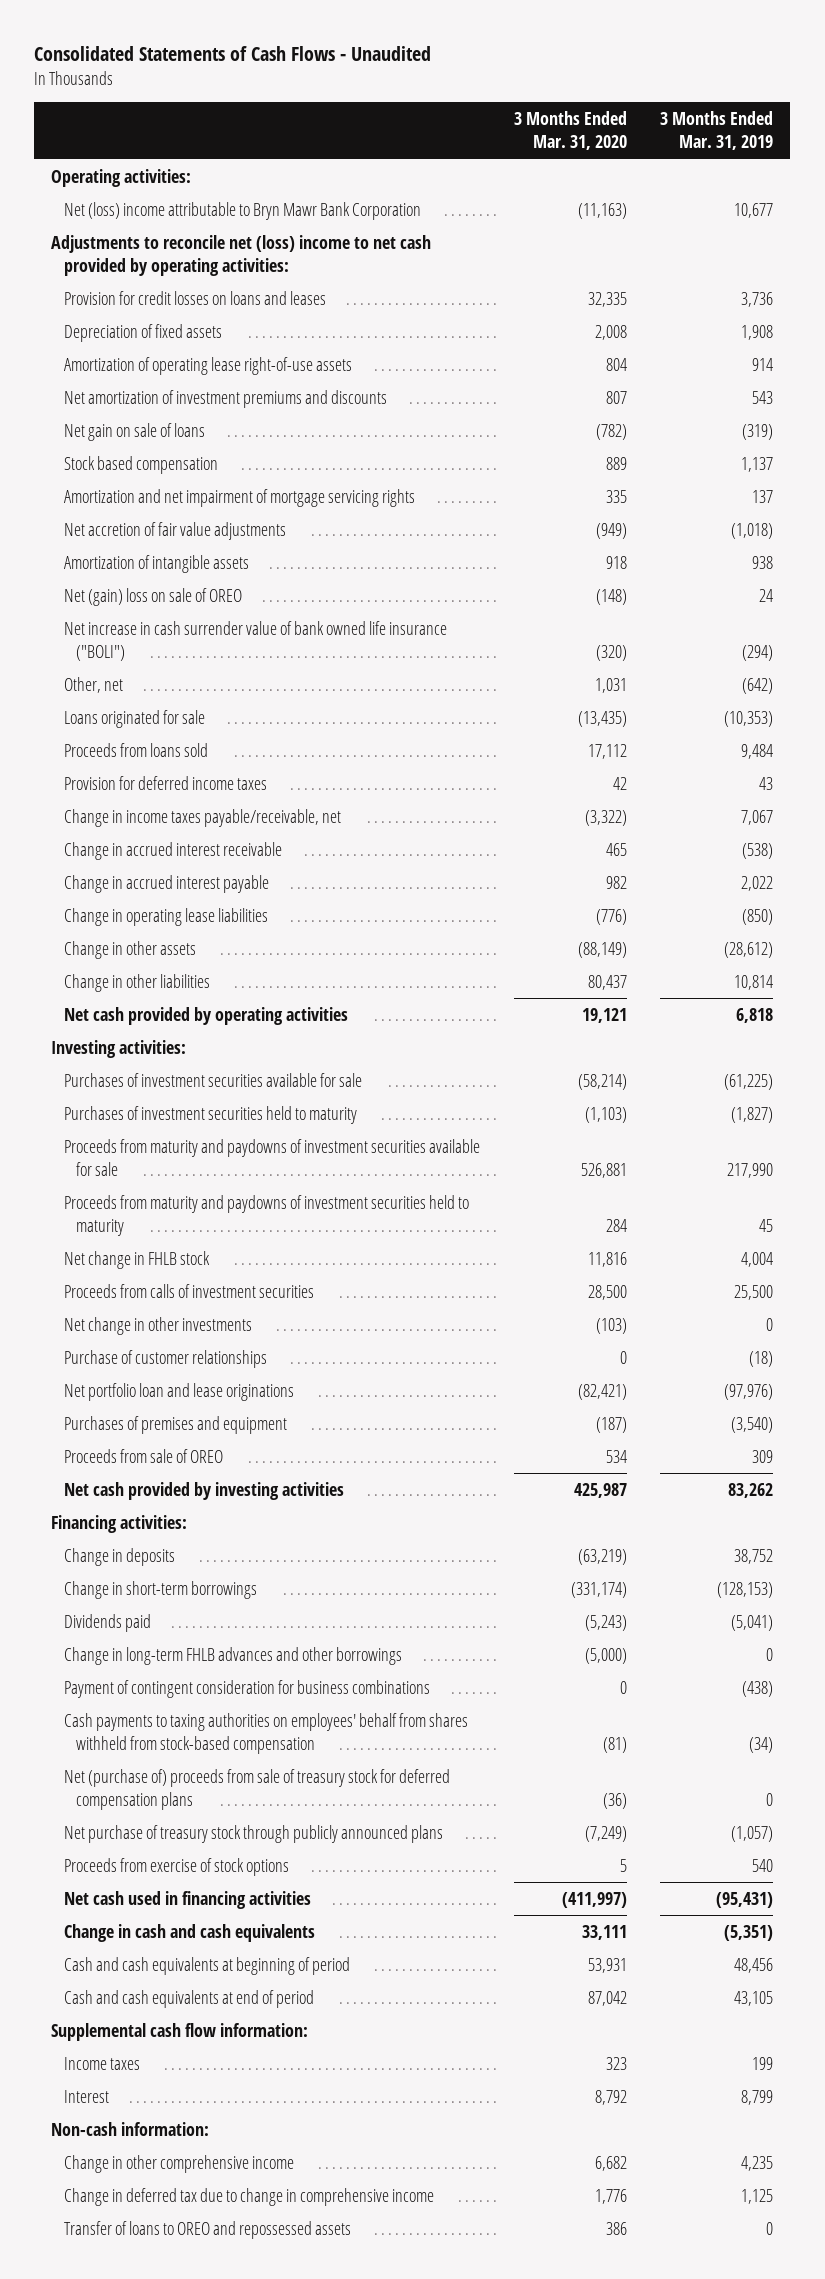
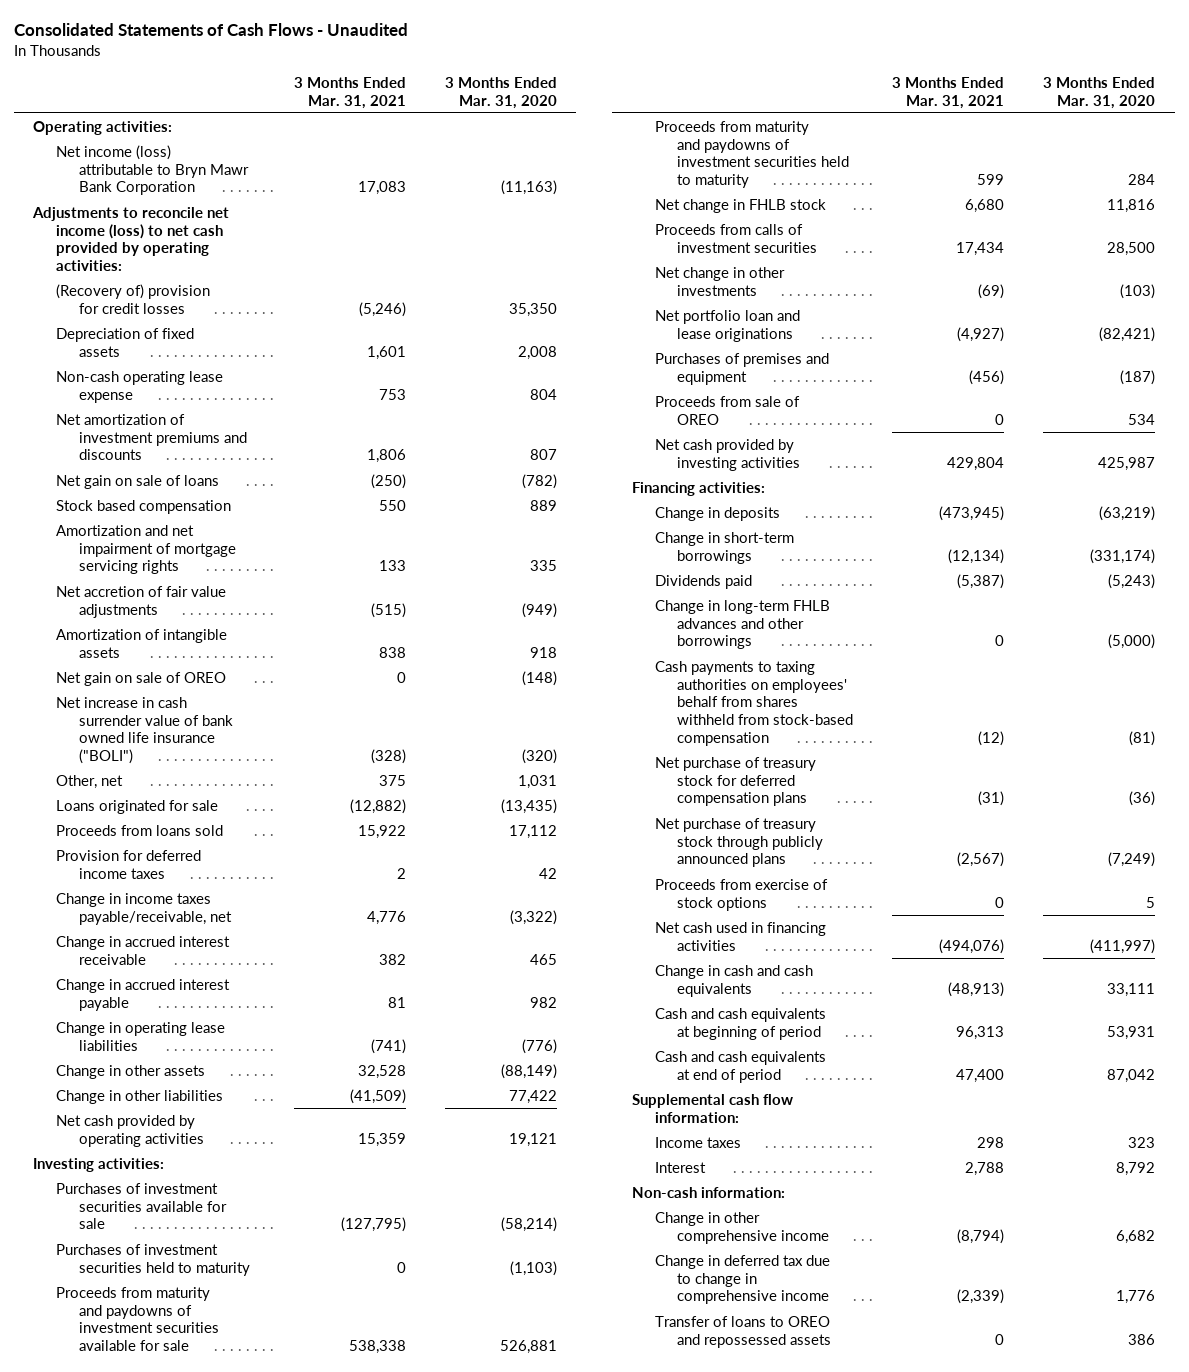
[660,111,774,151] 3 Months Ended Mar. 31, 2019 -> none
none -> [293,76,406,109] 3 Months Ended Mar. 31, 2021
[63,201,421,220] Net (loss) income attributable to Bryn Mawr Bank Corporation -> [55,144,249,196] Net income (loss) attributable to Bryn Mawr Bank Corporation
[51,234,432,276] Adjustments to reconcile net (loss) income to net cash provided by operating activities: -> [32,206,230,271] Adjustments to reconcile net income (loss) to net cash provided by operating activities:
[63,290,326,305] Provision for credit losses on loans and leases -> [55,283,210,314] (Recovery of) provision for credit losses
[587,291,627,307] 32,335 -> [508,302,557,317] 35,350
[63,356,352,375] Amortization of operating lease right-of-use assets -> [55,370,223,403] Non-cash operating lease expense
[63,587,242,606] Net (gain) loss on sale of OREO -> [55,671,226,686] Net gain on sale of OREO
[587,974,627,990] 80,437 -> [508,1089,557,1104] 77,422
[63,1349,267,1368] Purchase of customer relationships -> none
[63,1679,430,1698] Payment of contingent consideration for business combinations -> none
[63,1768,450,1810] Net (purchase of) proceeds from sale of treasury stock for deferred compensation plans -> [654,756,816,807] Net purchase of treasury stock for deferred compensation plans

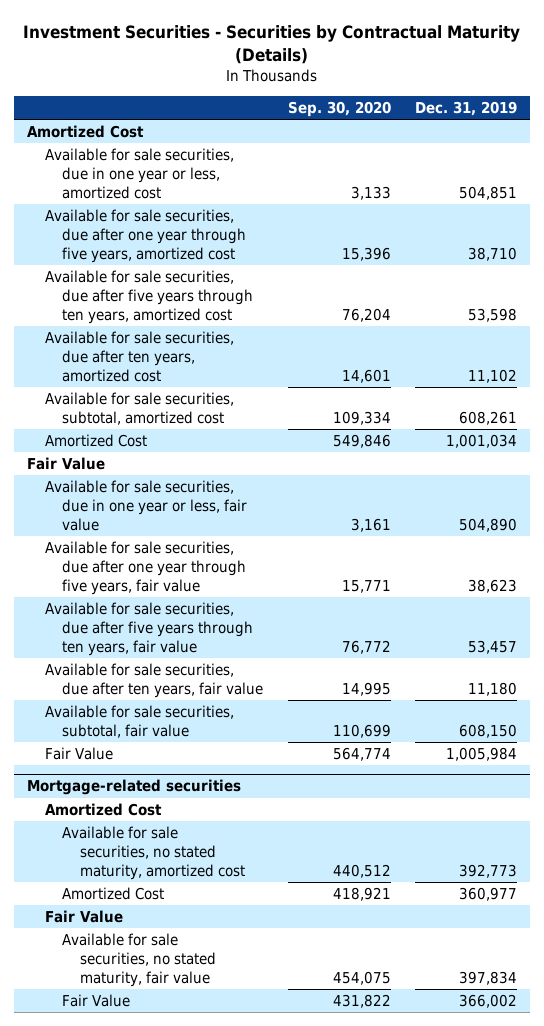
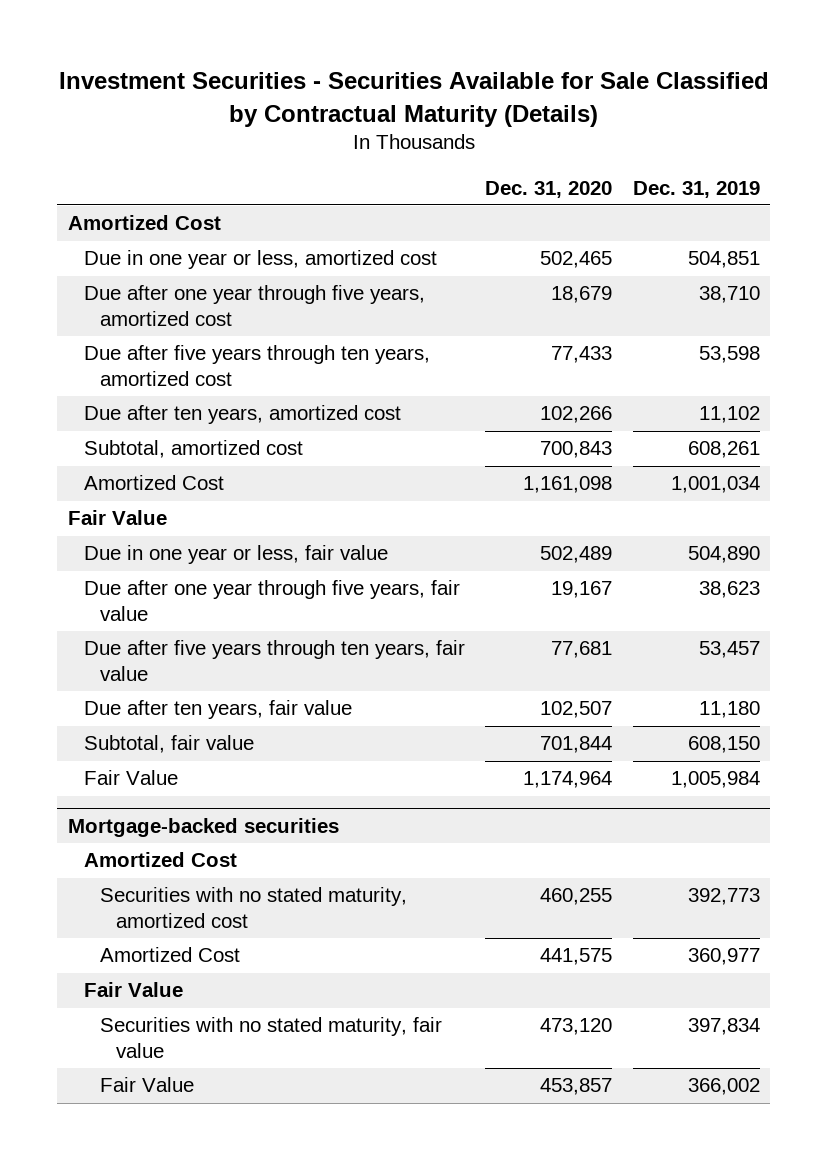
[23,24,521,64] Investment Securities - Securities by Contractual Maturity (Details) -> [58,72,769,127] Investment Securities - Securities Available for Sale Classified by Contractual Maturity (Details)
[287,101,391,118] Sep. 30, 2020 -> none
none -> [485,180,613,198] Dec. 31, 2020
[44,148,234,199] Available for sale securities, due in one year or less, amortized cost -> [83,250,437,270] Due in one year or less, amortized cost
[44,209,247,263] Available for sale securities, due after one year through five years, amortized cost -> [83,285,425,326] Due after one year through five years, amortized cost
[44,270,254,324] Available for sale securities, due after five years through ten years, amortized cost -> [83,345,430,386] Due after five years through ten years, amortized cost
[44,331,234,382] Available for sale securities, due after ten years, amortized cost -> [83,405,401,425] Due after ten years, amortized cost
[44,392,234,425] Available for sale securities, subtotal, amortized cost -> [83,440,303,459] Subtotal, amortized cost
[44,480,248,531] Available for sale securities, due in one year or less, fair value -> [83,545,388,565] Due in one year or less, fair value
[44,541,247,595] Available for sale securities, due after one year through five years, fair value -> [83,580,460,621] Due after one year through five years, fair value
[44,602,254,656] Available for sale securities, due after five years through ten years, fair value -> [83,640,465,681] Due after five years through ten years, fair value
[44,663,264,698] Available for sale securities, due after ten years, fair value -> [83,700,352,720] Due after ten years, fair value
[44,705,234,738] Available for sale securities, subtotal, fair value -> [83,735,254,754] Subtotal, fair value
[26,779,241,796] Mortgage-related securities -> [67,818,339,838] Mortgage-backed securities
[62,826,246,880] Available for sale securities, no stated maturity, amortized cost -> [99,887,407,928] Securities with no stated maturity, amortized cost
[62,933,217,987] Available for sale securities, no stated maturity, fair value -> [99,1017,442,1058] Securities with no stated maturity, fair value

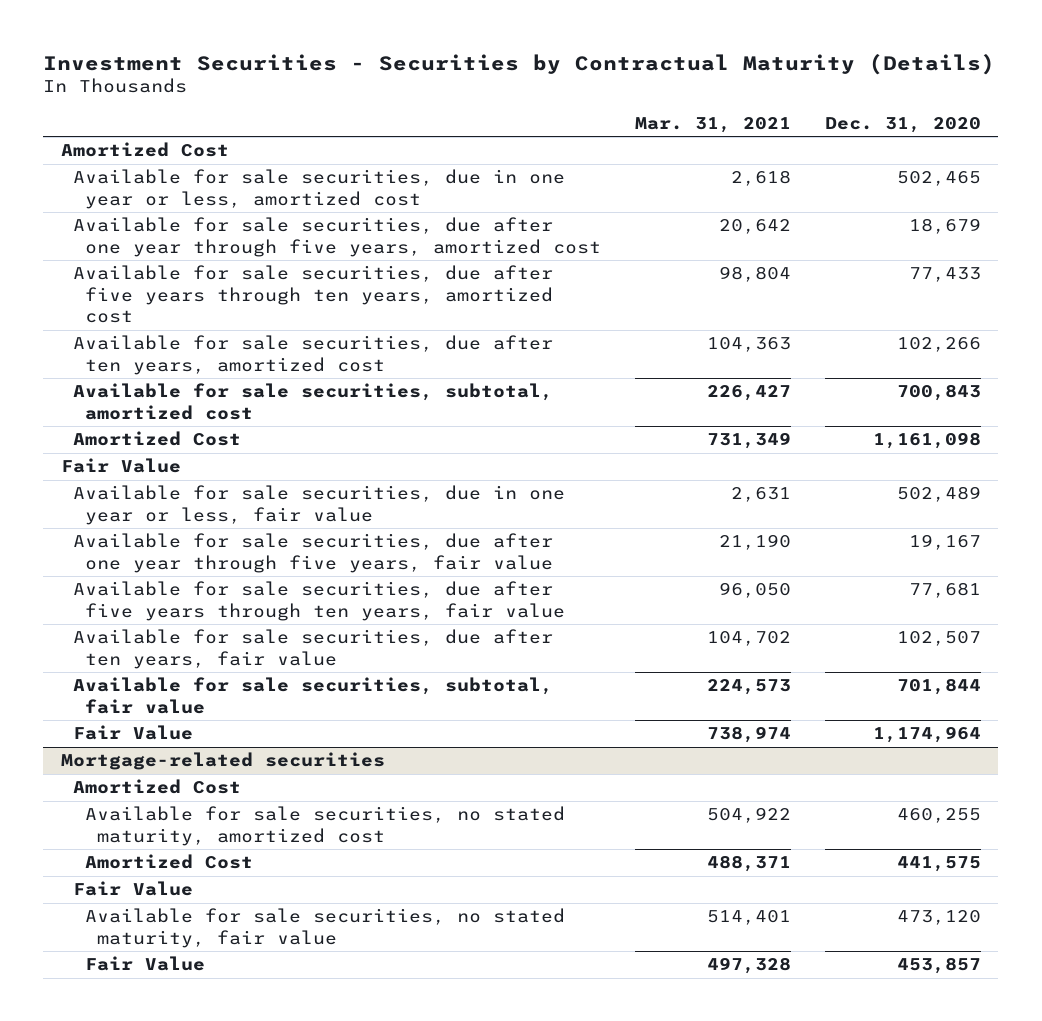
[58,72,769,127] Investment Securities - Securities Available for Sale Classified by Contractual Maturity (Details) -> [43,53,996,75] Investment Securities - Securities by Contractual Maturity (Details)
[633,180,761,198] Dec. 31, 2019 -> none
none -> [635,116,792,133] Mar. 31, 2021
[83,250,437,270] Due in one year or less, amortized cost -> [72,169,565,209] Available for sale securities, due in one year or less, amortized cost
[83,285,425,326] Due after one year through five years, amortized cost -> [72,217,602,257] Available for sale securities, due after one year through five years, amortized cost
[83,345,430,386] Due after five years through ten years, amortized cost -> [72,265,554,324] Available for sale securities, due after five years through ten years, amortized cost
[83,405,401,425] Due after ten years, amortized cost -> [72,335,553,375] Available for sale securities, due after ten years, amortized cost
[83,440,303,459] Subtotal, amortized cost -> [72,383,553,420] Available for sale securities, subtotal, amortized cost
[83,545,388,565] Due in one year or less, fair value -> [72,485,565,525] Available for sale securities, due in one year or less, fair value
[83,580,460,621] Due after one year through five years, fair value -> [72,533,554,573] Available for sale securities, due after one year through five years, fair value
[83,640,465,681] Due after five years through ten years, fair value -> [72,581,566,621] Available for sale securities, due after five years through ten years, fair value
[83,700,352,720] Due after ten years, fair value -> [72,629,553,669] Available for sale securities, due after ten years, fair value
[83,735,254,754] Subtotal, fair value -> [72,677,553,714] Available for sale securities, subtotal, fair value
[67,818,339,838] Mortgage-backed securities -> [60,752,385,771] Mortgage-related securities
[99,887,407,928] Securities with no stated maturity, amortized cost -> [85,806,566,846] Available for sale securities, no stated maturity, amortized cost
[99,1017,442,1058] Securities with no stated maturity, fair value -> [85,908,566,948] Available for sale securities, no stated maturity, fair value

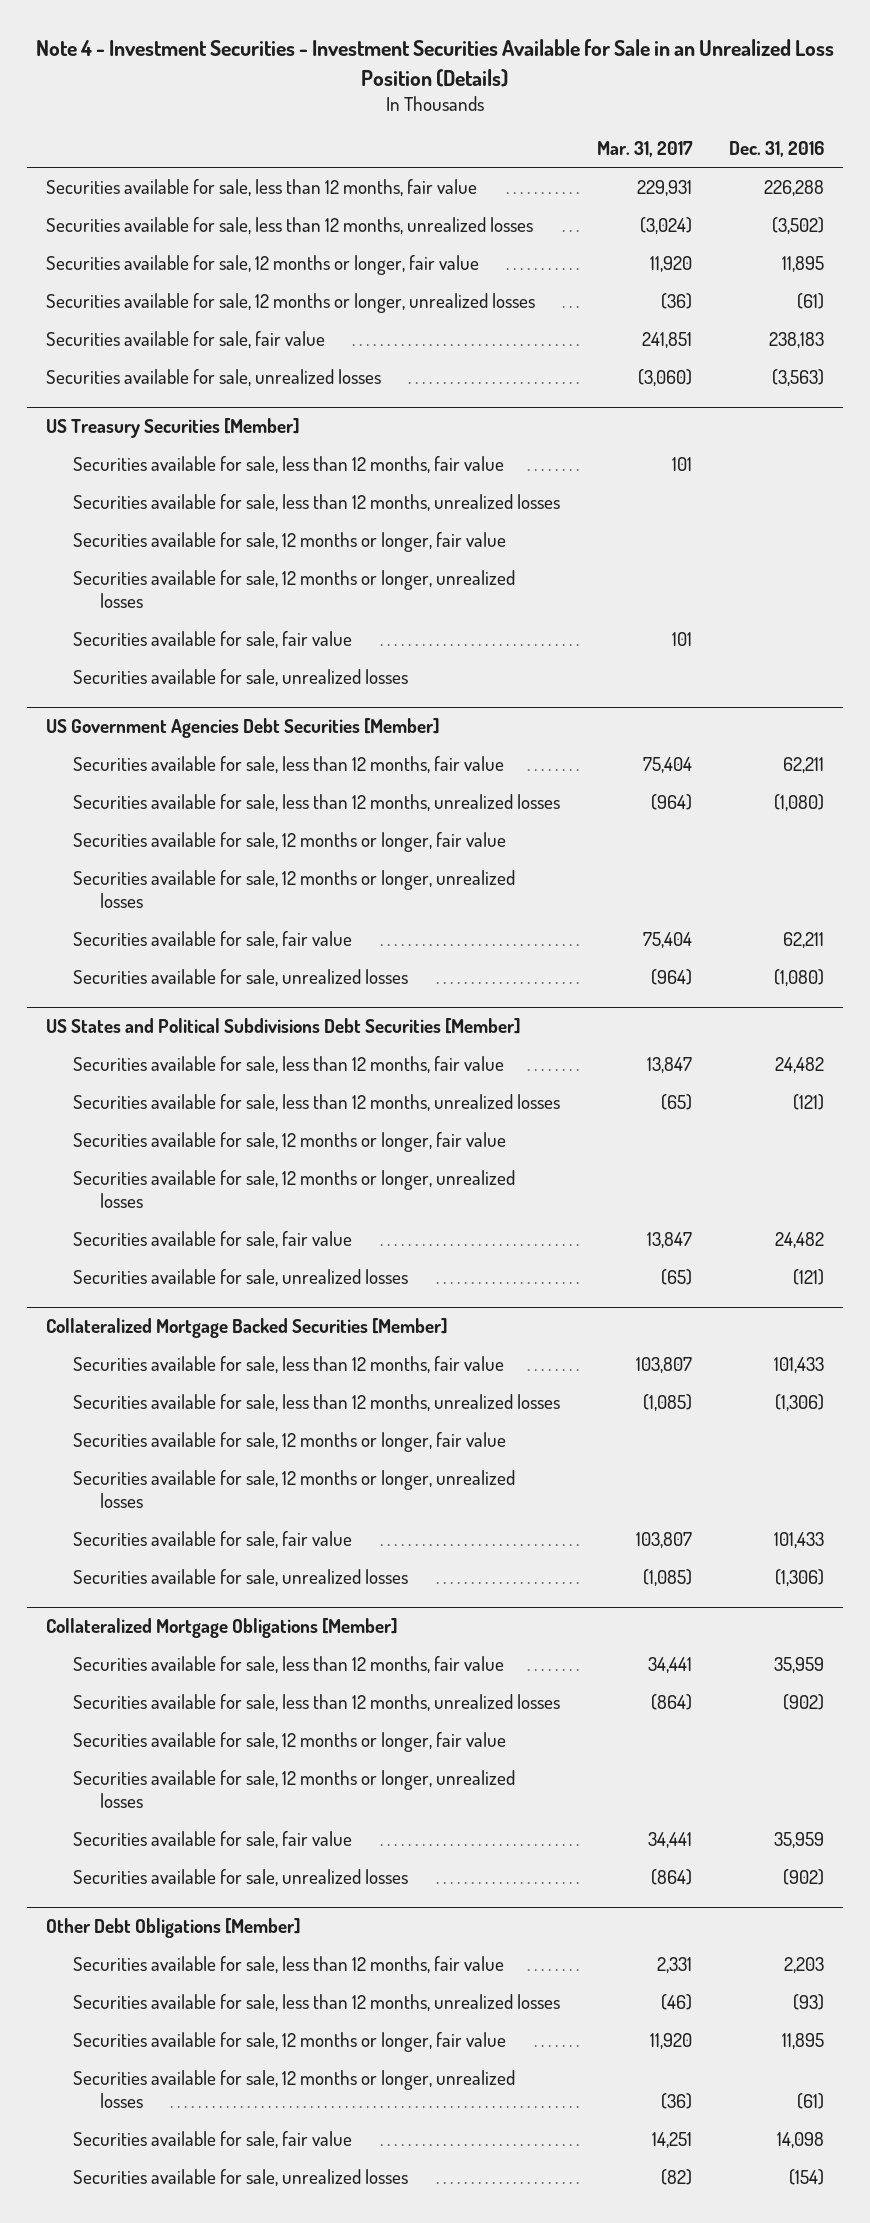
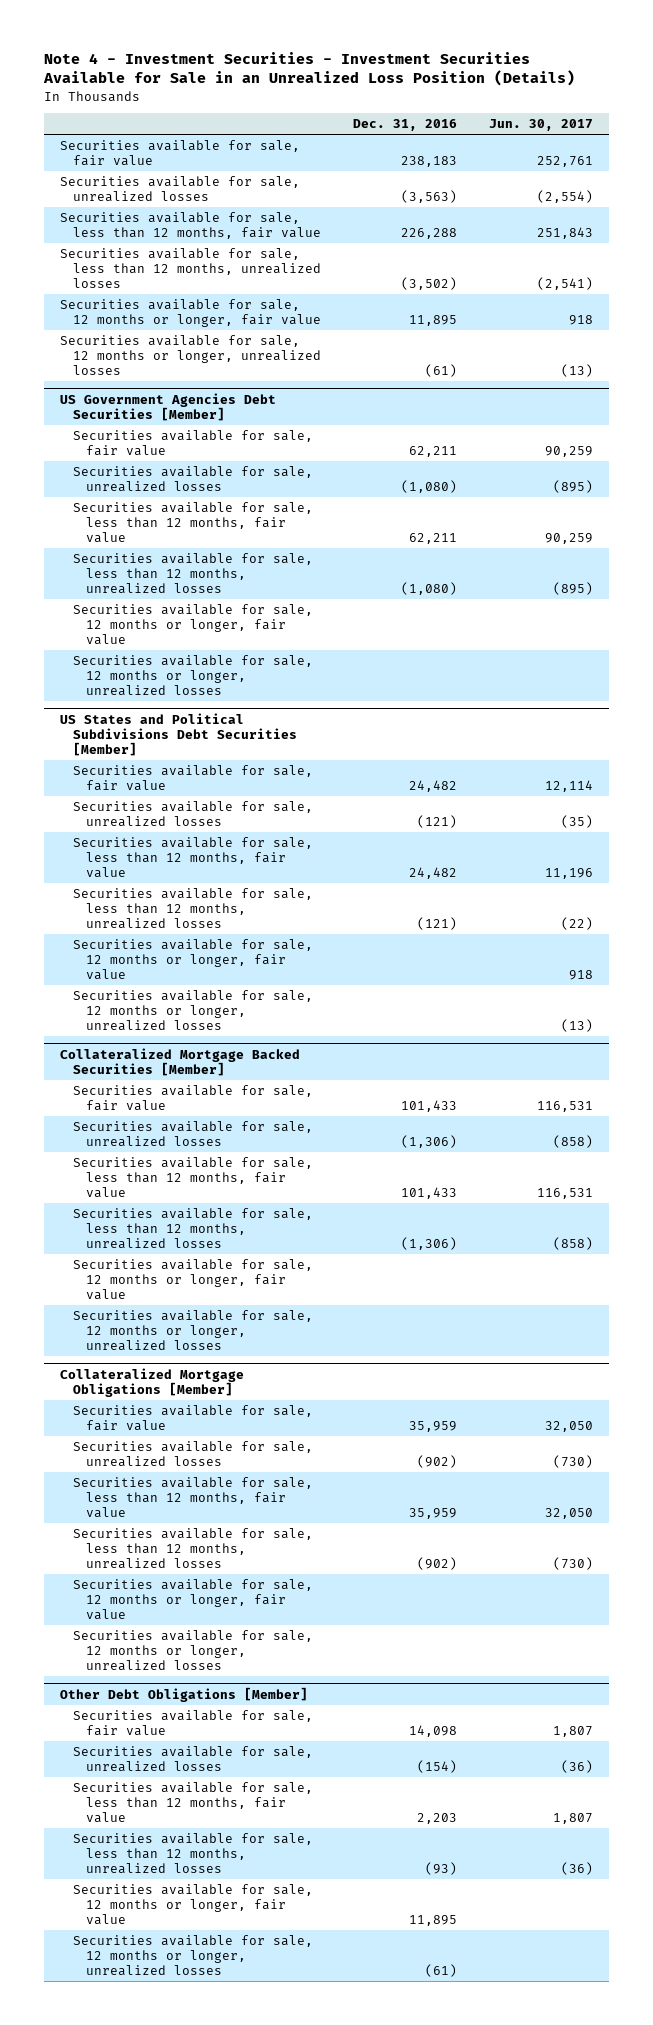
[597,141,694,158] Mar. 31, 2017 -> none
none -> [489,119,594,132] Jun. 30, 2017
[45,330,325,348] Securities available for sale, fair value -> [59,139,300,167] Securities available for sale, fair value
[45,368,381,386] Securities available for sale, unrealized losses -> [59,175,300,203] Securities available for sale, unrealized losses
[45,418,300,439] US Treasury Securities [Member] -> none
[72,455,504,473] Securities available for sale, less than 12 months, fair value -> none
[72,493,560,511] Securities available for sale, less than 12 months, unrealized losses -> none
[72,531,506,552] Securities available for sale, 12 months or longer, fair value -> none
[72,569,515,609] Securities available for sale, 12 months or longer, unrealized losses -> none
[72,630,352,648] Securities available for sale, fair value -> none
[72,668,408,686] Securities available for sale, unrealized losses -> none
[72,930,352,948] Securities available for sale, fair value -> [72,429,313,457] Securities available for sale, fair value
[72,968,408,986] Securities available for sale, unrealized losses -> [72,465,313,493] Securities available for sale, unrealized losses
[72,1230,352,1248] Securities available for sale, fair value -> [72,764,313,792] Securities available for sale, fair value
[72,1268,408,1286] Securities available for sale, unrealized losses -> [72,800,313,828] Securities available for sale, unrealized losses
[72,1530,352,1548] Securities available for sale, fair value -> [72,1084,313,1112] Securities available for sale, fair value
[72,1568,408,1586] Securities available for sale, unrealized losses -> [72,1120,313,1148] Securities available for sale, unrealized losses
[72,1830,352,1848] Securities available for sale, fair value -> [72,1404,313,1432] Securities available for sale, fair value
[72,1868,408,1886] Securities available for sale, unrealized losses -> [72,1440,313,1468] Securities available for sale, unrealized losses
[72,2130,352,2148] Securities available for sale, fair value -> [72,1709,313,1737] Securities available for sale, fair value
[72,2168,408,2186] Securities available for sale, unrealized losses -> [72,1745,313,1773] Securities available for sale, unrealized losses

